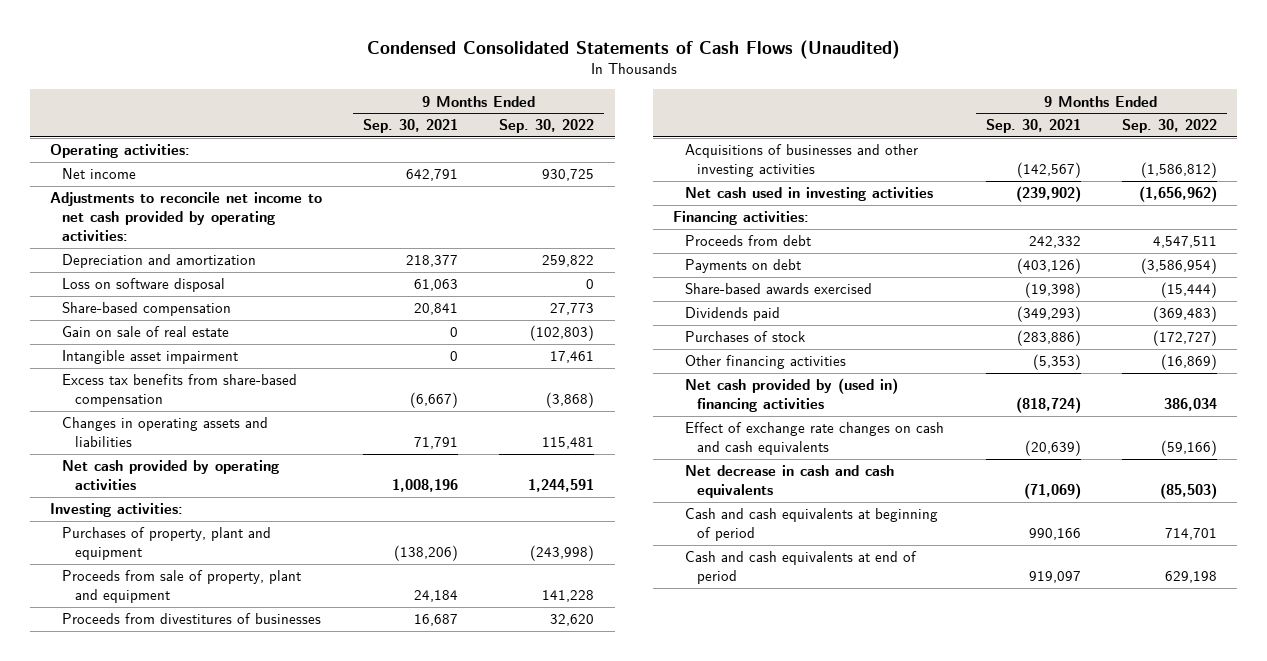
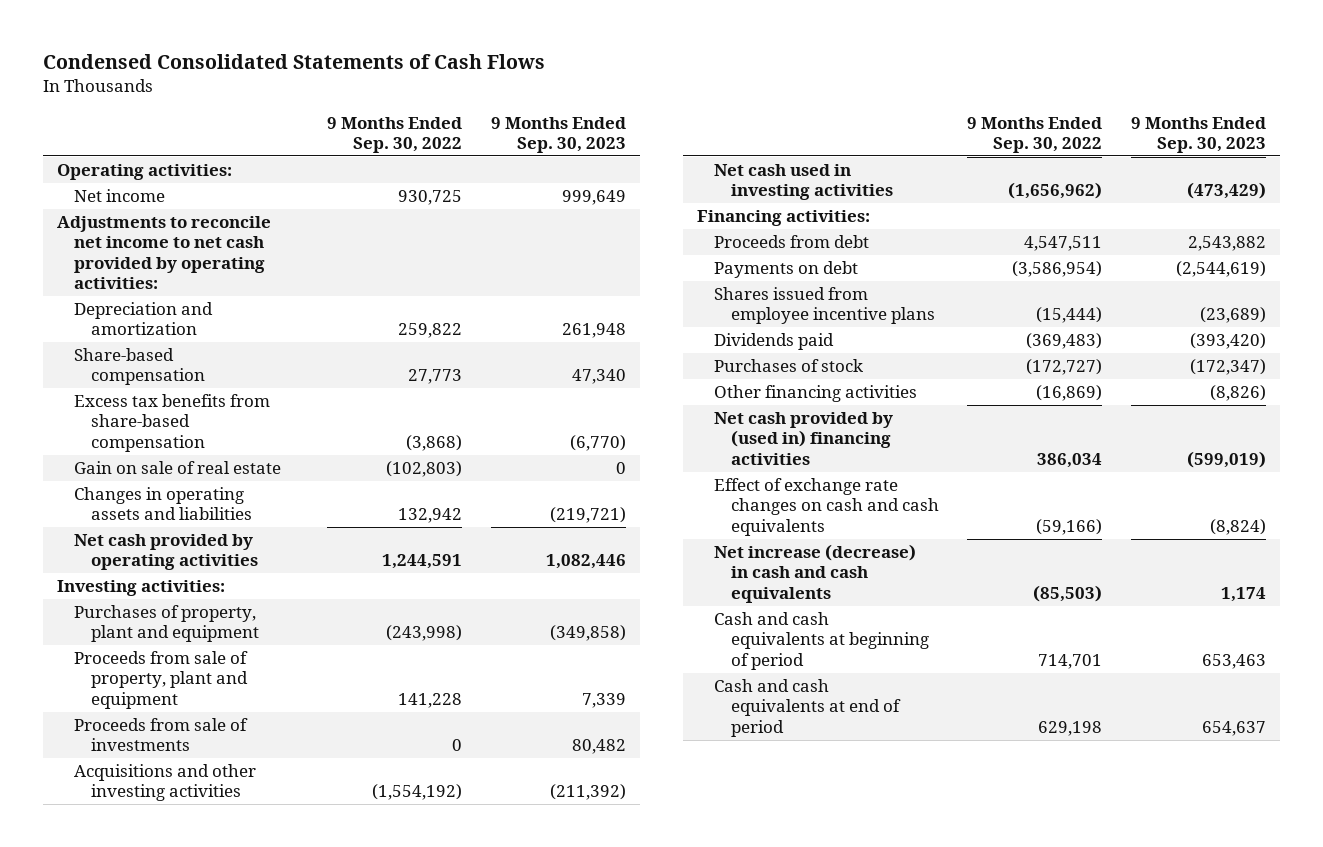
[366,39,900,59] Condensed Consolidated Statements of Cash Flows (Unaudited) -> [42,54,545,70] Condensed Consolidated Statements of Cash Flows
[363,119,459,134] Sep. 30, 2021 -> none
none -> [490,116,626,153] 9 Months Ended Sep. 30, 2023
[62,278,226,293] Loss on software disposal -> none
[62,350,239,365] Intangible asset impairment -> none
[62,326,230,338] Gain on sale of real estate -> [73,461,281,475] Gain on sale of real estate
[542,437,595,450] 115,481 -> [398,508,463,524] 132,942
[62,613,322,625] Proceeds from divestitures of businesses -> none
none -> [73,718,248,752] Proceeds from sale of investments
[685,144,919,178] Acquisitions of businesses and other investing activities -> [73,764,256,802] Acquisitions and other investing activities
[1140,162,1217,179] (1,586,812) -> [372,784,463,801] (1,554,192)
[685,283,873,295] Share-based awards exercised -> [713,287,935,325] Shares issued from employee incentive plans
[685,465,895,499] Net decrease in cash and cash equivalents -> [713,544,916,603] Net increase (decrease) in cash and cash equivalents

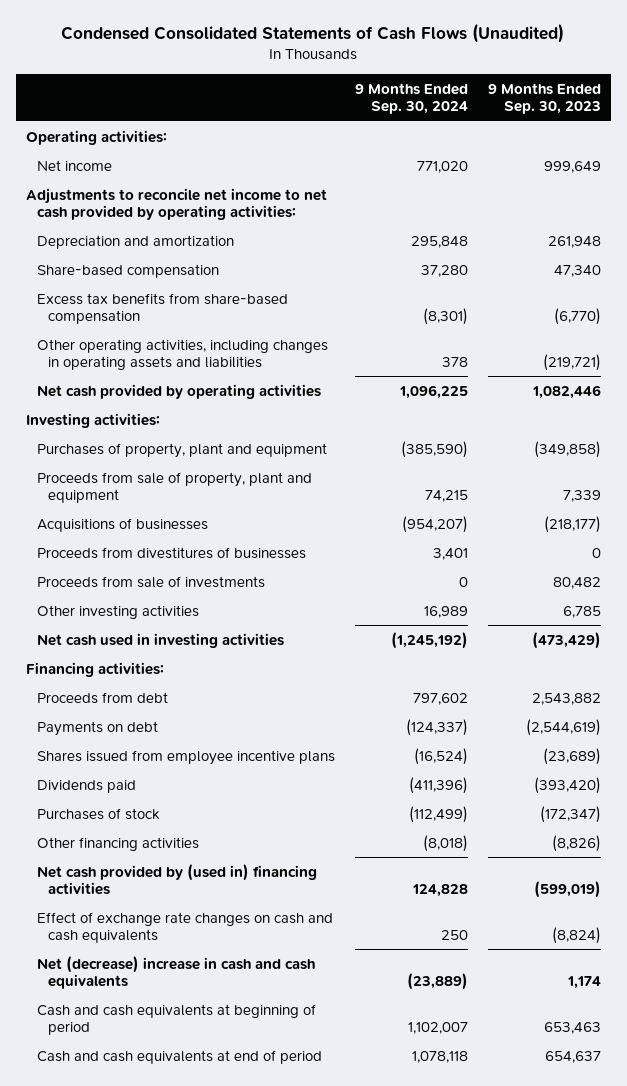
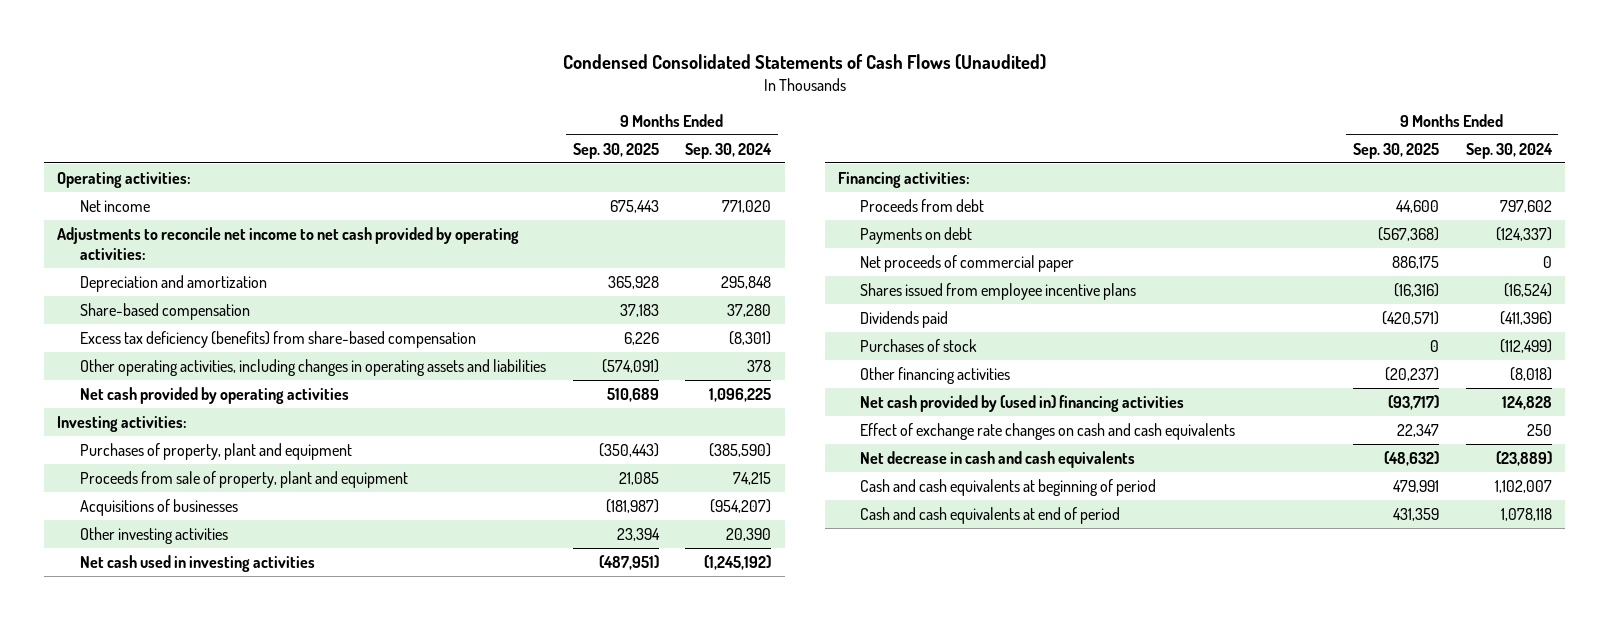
[487,83,601,115] 9 Months Ended Sep. 30, 2023 -> none
none -> [572,142,659,159] Sep. 30, 2025
[36,292,288,324] Excess tax benefits from share-based compensation -> [79,330,476,348] Excess tax deficiency (benefits) from share-based compensation
[36,546,306,559] Proceeds from divestitures of businesses -> none
[36,575,265,588] Proceeds from sale of investments -> none
[423,605,468,618] 16,989 -> [726,527,772,541] 20,390
none -> [860,254,1075,272] Net proceeds of commercial paper
[36,955,315,989] Net (decrease) increase in cash and cash equivalents -> [860,450,1136,468] Net decrease in cash and cash equivalents

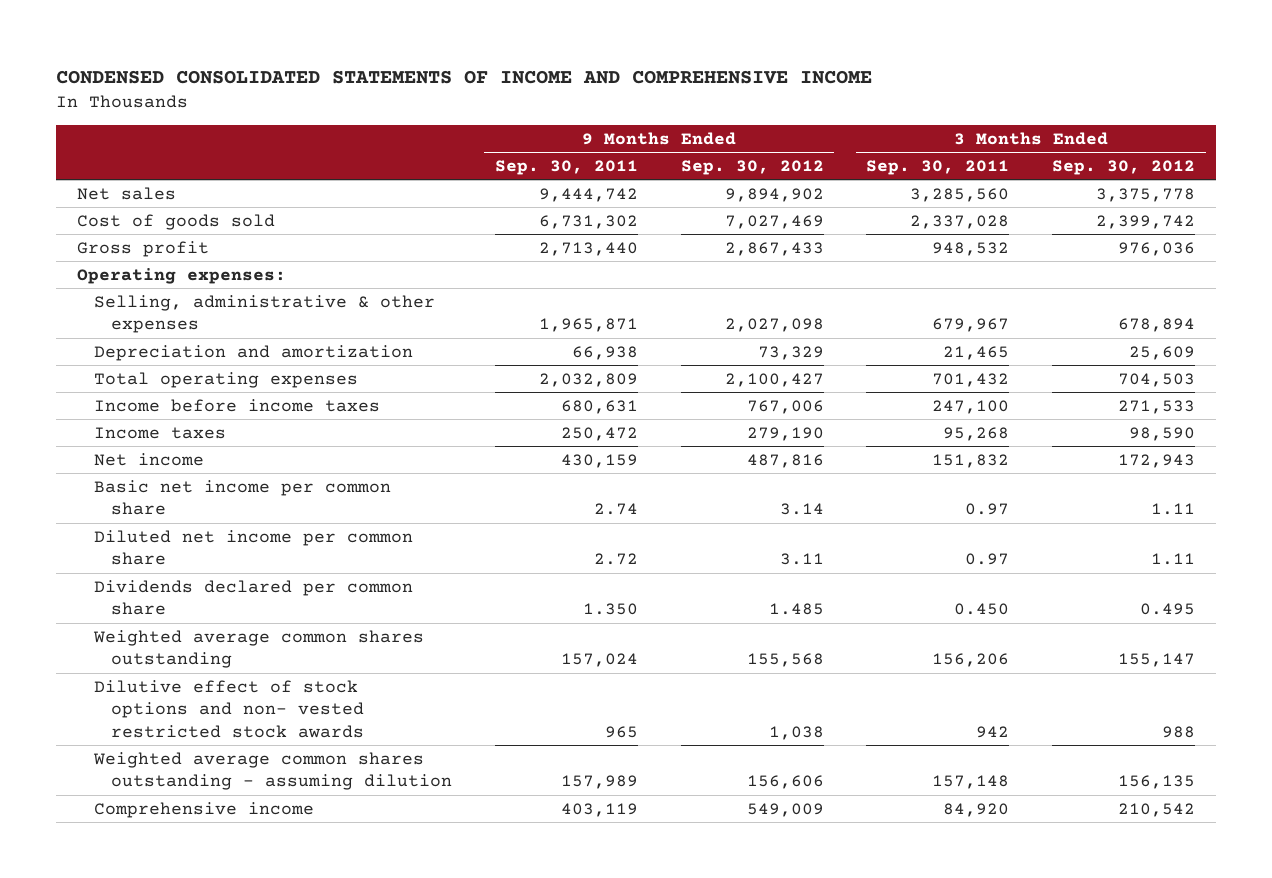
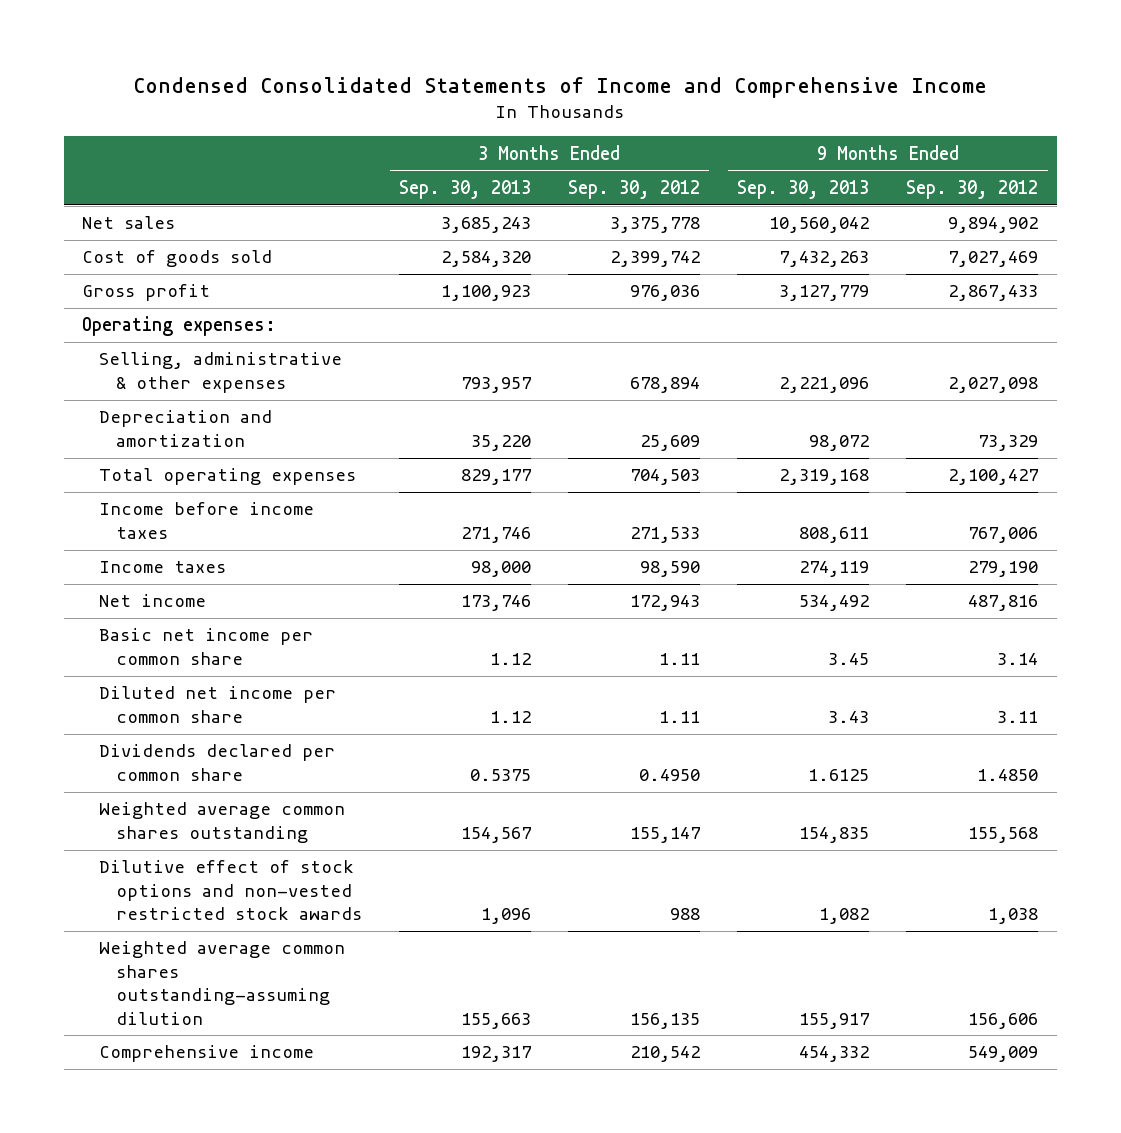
[55,70,872,85] CONDENSED CONSOLIDATED STATEMENTS OF INCOME AND COMPREHENSIVE INCOME -> [133,76,988,98] Condensed Consolidated Statements of Income and Comprehensive Income
[495,159,639,175] Sep. 30, 2011 -> none
[866,159,1010,175] Sep. 30, 2011 -> none
none -> [398,180,531,200] Sep. 30, 2013
none -> [737,180,870,200] Sep. 30, 2013
[768,603,824,616] 1.485 -> [977,768,1039,781] 1.4850
[1139,603,1195,616] 0.495 -> [639,768,701,781] 0.4950
[94,679,365,738] Dilutive effect of stock options and non- vested restricted stock awards -> [98,860,362,921] Dilutive effect of stock options and non-vested restricted stock awards
[93,751,453,791] Weighted average common shares outstanding - assuming dilution -> [98,941,345,1025] Weighted average common shares outstanding-assuming dilution

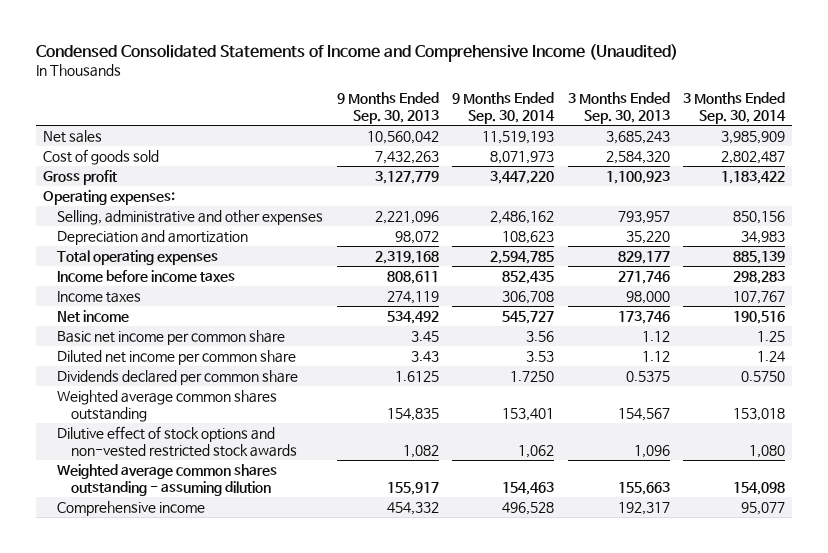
[133,76,988,98] Condensed Consolidated Statements of Income and Comprehensive Income -> [36,43,679,62] Condensed Consolidated Statements of Income and Comprehensive Income (Unaudited)
[568,180,701,200] Sep. 30, 2012 -> none
[906,180,1039,200] Sep. 30, 2012 -> none
none -> [452,92,556,125] 9 Months Ended Sep. 30, 2014
none -> [683,92,787,125] 3 Months Ended Sep. 30, 2014
[98,352,342,393] Selling, administrative & other expenses -> [57,209,324,225] Selling, administrative and other expenses
[98,941,345,1025] Weighted average common shares outstanding-assuming dilution -> [57,463,278,496] Weighted average common shares outstanding - assuming dilution

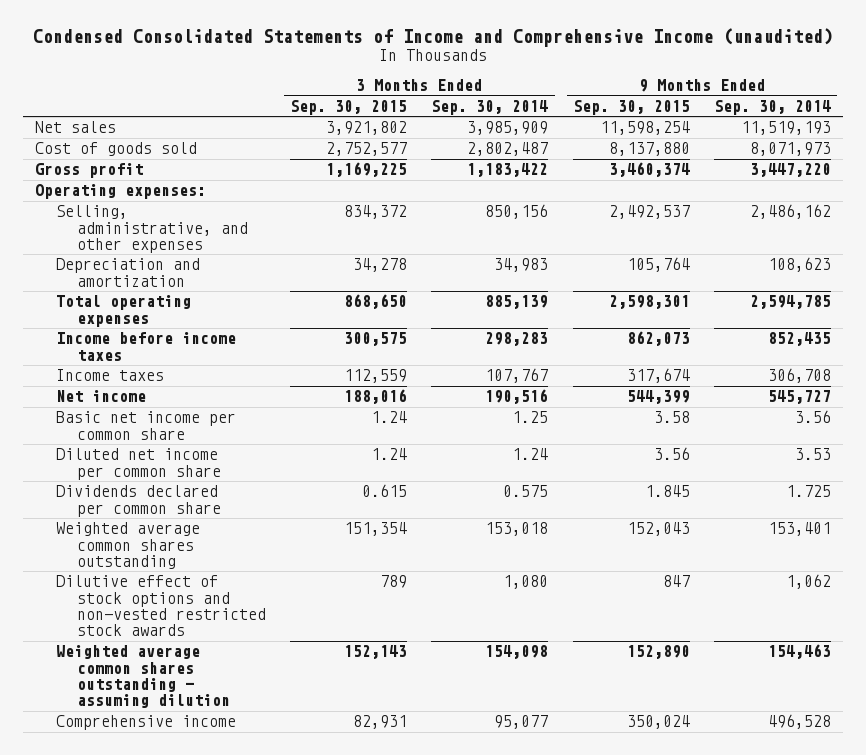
[36,43,679,62] Condensed Consolidated Statements of Income and Comprehensive Income (Unaudited) -> [33,28,834,48] Condensed Consolidated Statements of Income and Comprehensive Income (unaudited)
[336,92,439,125] 9 Months Ended Sep. 30, 2013 -> none
[567,92,670,125] 3 Months Ended Sep. 30, 2013 -> none
none -> [290,99,408,115] Sep. 30, 2015
none -> [572,99,690,115] Sep. 30, 2015
[57,209,324,225] Selling, administrative and other expenses -> [56,205,248,253] Selling, administrative, and other expenses
[510,370,555,382] 1.7250 -> [786,485,832,498] 1.725
[741,370,786,382] 0.5750 -> [503,485,549,498] 0.575

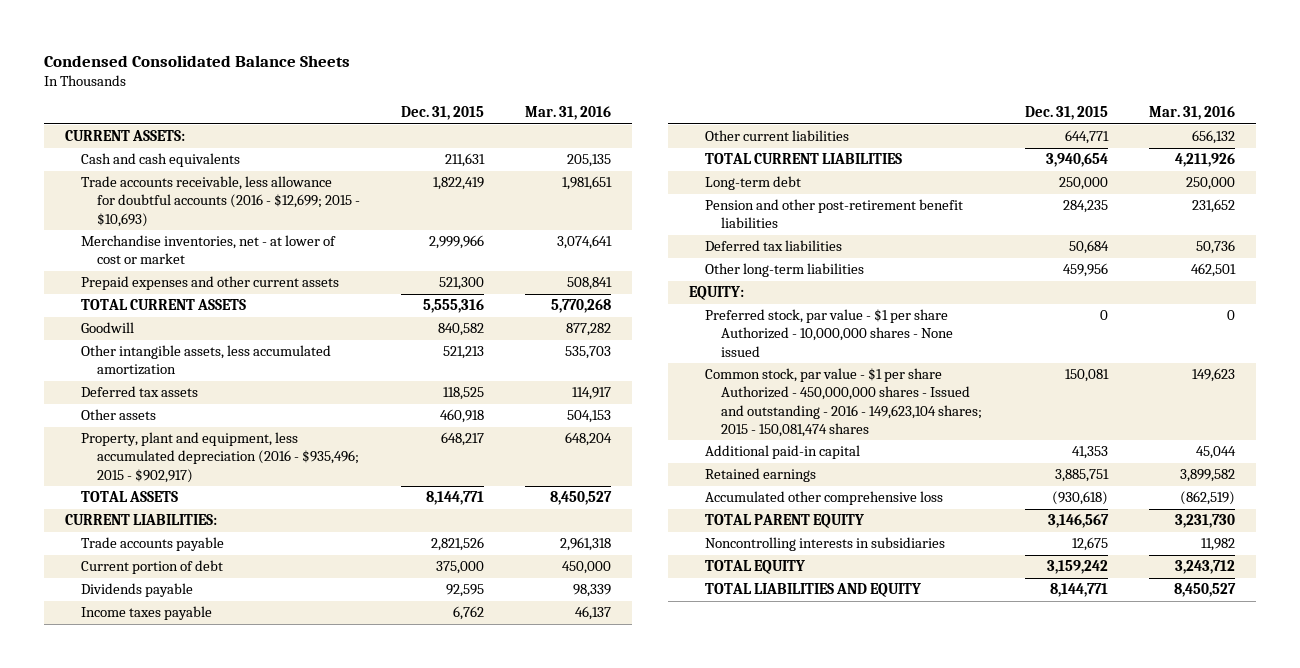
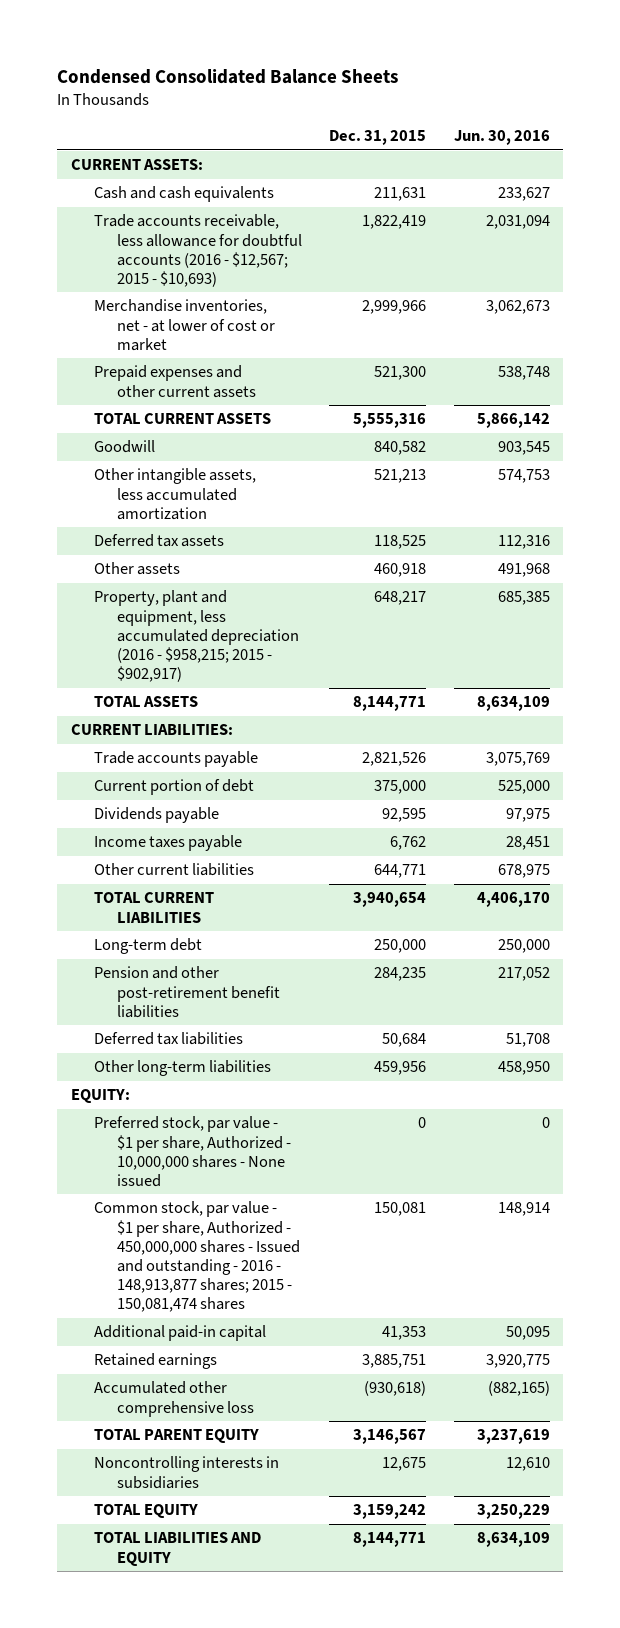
[525,106,612,121] Mar. 31, 2016 -> none
none -> [453,129,550,145] Jun. 30, 2016
[80,176,360,227] Trade accounts receivable, less allowance for doubtful accounts (2016 - $12,699; 2015 - $10,693) -> [94,214,303,287] Trade accounts receivable, less allowance for doubtful accounts (2016 - $12,567; 2015 - $10,693)
[80,432,359,483] Property, plant and equipment, less accumulated depreciation (2016 - $935,496; 2015 - $902,917) -> [94,590,300,682] Property, plant and equipment, less accumulated depreciation (2016 - $958,215; 2015 - $902,917)
[704,309,953,357] Preferred stock, par value - $1 per share Authorized - 10,000,000 shares - None issued -> [94,1116,292,1187] Preferred stock, par value - $1 per share, Authorized - 10,000,000 shares - None issued
[704,368,982,437] Common stock, par value - $1 per share Authorized - 450,000,000 shares - Issued and outstanding - 2016 - 149,623,104 shares; 2015 - 150,081,474 shares -> [94,1201,301,1313] Common stock, par value - $1 per share, Authorized - 450,000,000 shares - Issued and outstanding - 2016 - 148,913,877 shares; 2015 - 150,081,474 shares

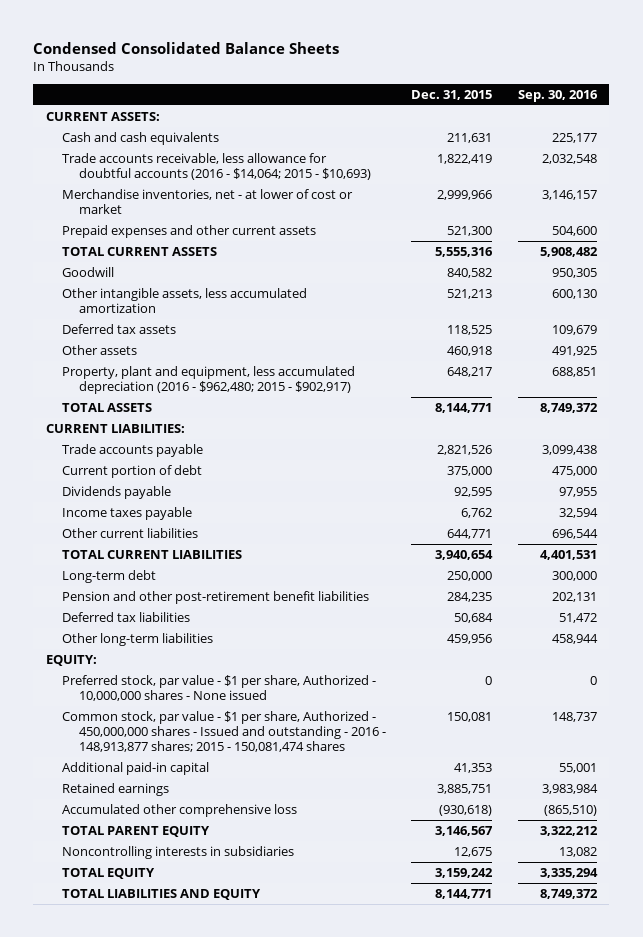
[453,129,550,145] Jun. 30, 2016 -> none
none -> [517,90,598,103] Sep. 30, 2016
[94,214,303,287] Trade accounts receivable, less allowance for doubtful accounts (2016 - $12,567; 2015 - $10,693) -> [62,152,372,181] Trade accounts receivable, less allowance for doubtful accounts (2016 - $14,064; 2015 - $10,693)
[94,590,300,682] Property, plant and equipment, less accumulated depreciation (2016 - $958,215; 2015 - $902,917) -> [62,365,356,395] Property, plant and equipment, less accumulated depreciation (2016 - $962,480; 2015 - $902,917)

